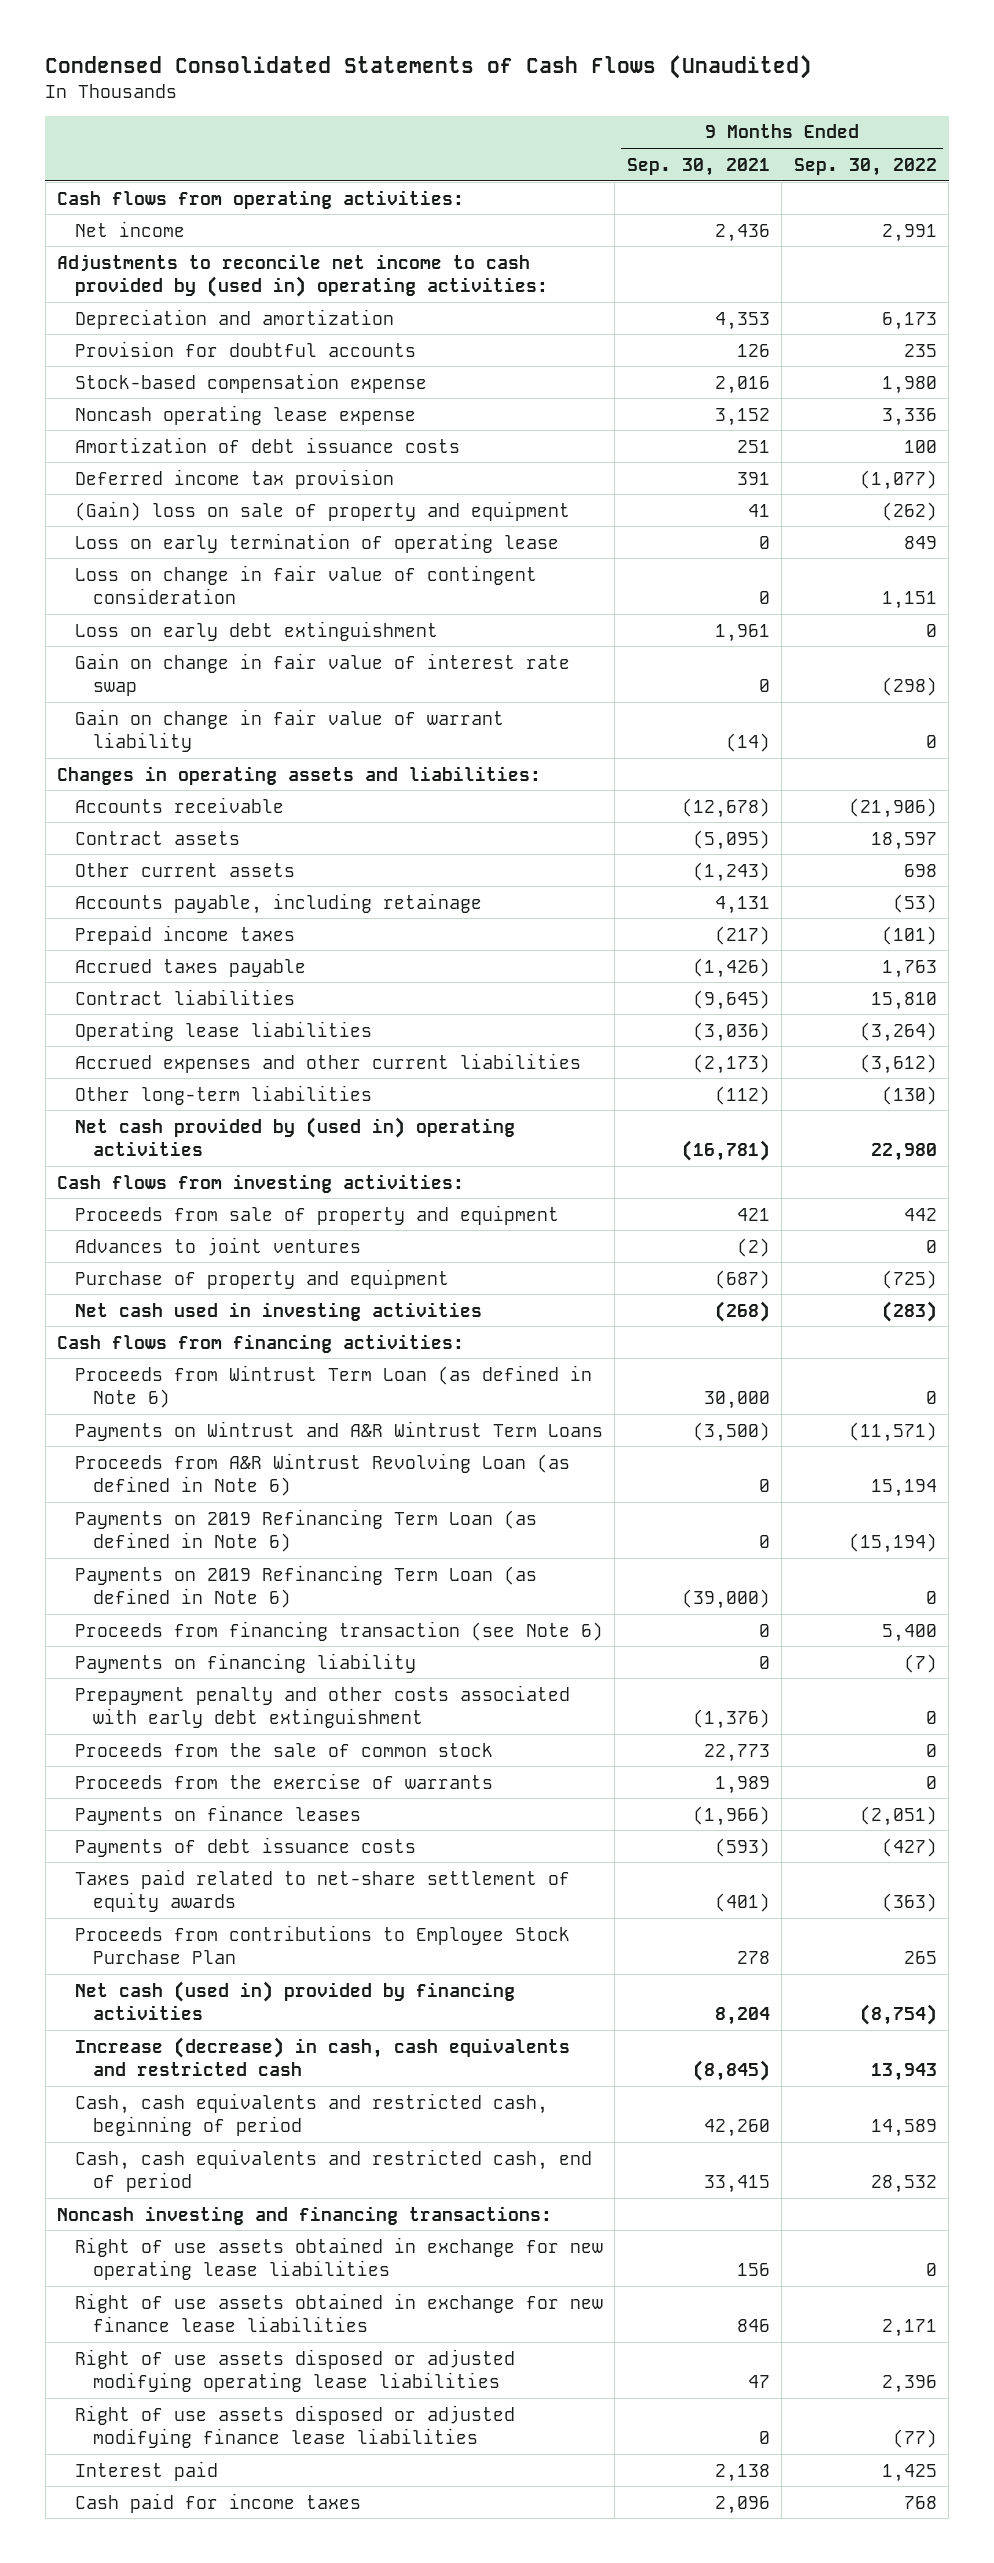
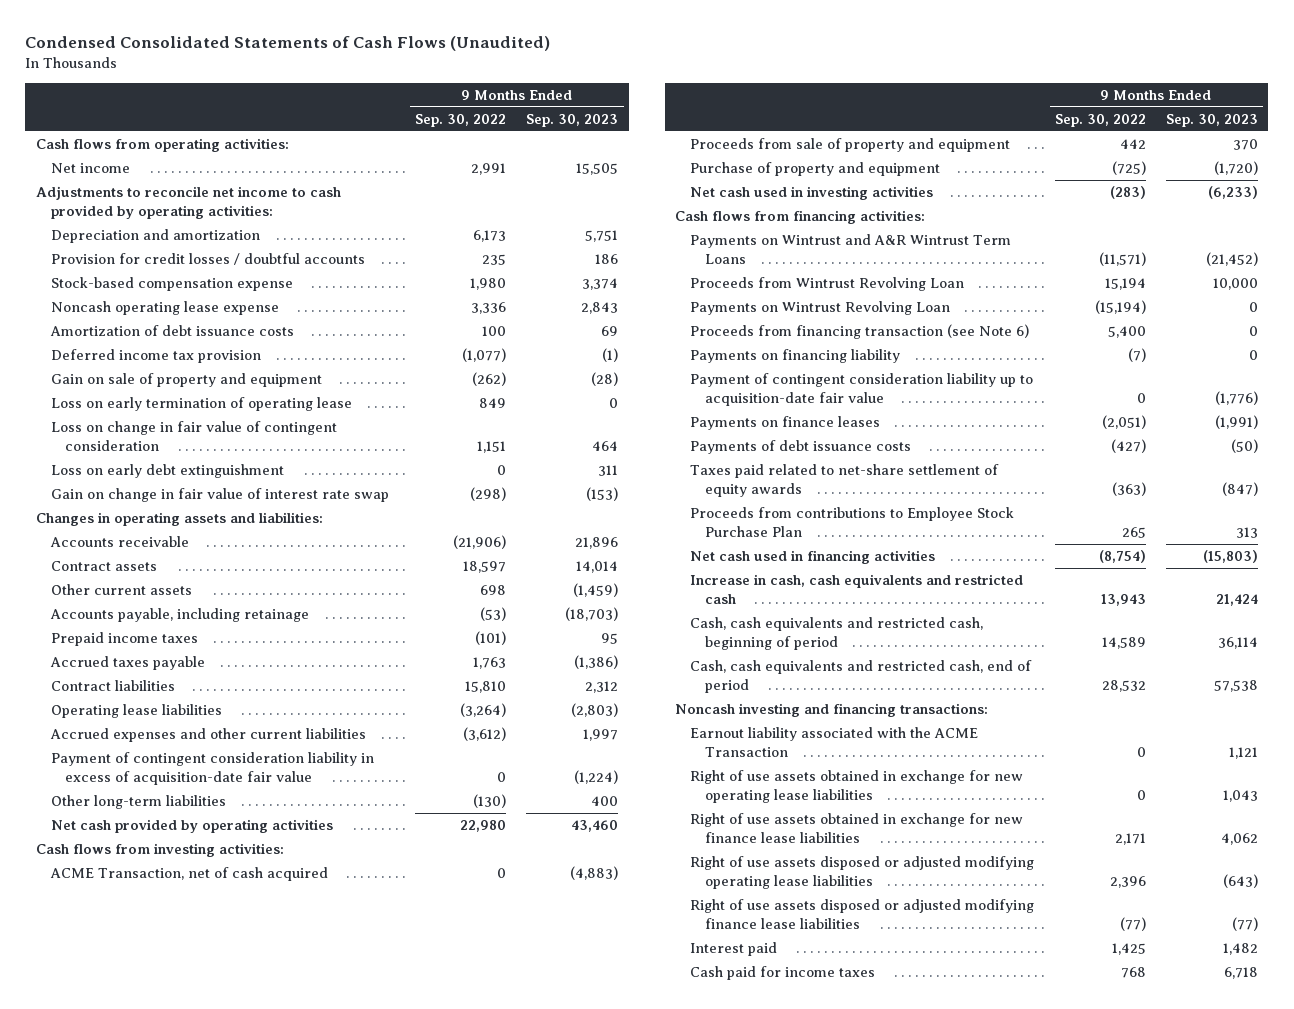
[626,157,770,176] Sep. 30, 2021 -> none
none -> [526,113,619,127] Sep. 30, 2023
[57,253,549,297] Adjustments to reconcile net income to cash provided by (used in) operating activities: -> [35,186,341,220] Adjustments to reconcile net income to cash provided by operating activities:
[75,340,417,357] Provision for doubtful accounts -> [50,253,365,266] Provision for credit losses / doubtful accounts
[75,500,571,521] (Gain) loss on sale of property and equipment -> [50,373,322,388] Gain on sale of property and equipment
[75,708,505,752] Gain on change in fair value of warrant liability -> none
none -> [50,752,374,786] Payment of contingent consideration liability in excess of acquisition-date fair value
[75,1116,516,1156] Net cash provided by (used in) operating activities -> [50,819,333,834] Net cash provided by operating activities
none -> [49,867,328,882] ACME Transaction, net of cash acquired
[75,1236,362,1256] Advances to joint ventures -> none
[75,1364,593,1408] Proceeds from Wintrust Term Loan (as defined in Note 6) -> none
[75,1564,538,1608] Payments on 2019 Refinancing Term Loan (as defined in Note 6) -> none
[75,1452,571,1496] Proceeds from A&R Wintrust Revolving Loan (as defined in Note 6) -> [690,277,965,292] Proceeds from Wintrust Revolving Loan
[75,1508,538,1552] Payments on 2019 Refinancing Term Loan (as defined in Note 6) -> [690,301,951,316] Payments on Wintrust Revolving Loan
[75,1684,571,1728] Prepayment penalty and other costs associated with early debt extinguishment -> none
[75,1742,494,1757] Proceeds from the sale of common stock -> none
[75,1772,494,1789] Proceeds from the exercise of warrants -> none
none -> [690,373,1034,407] Payment of contingent consideration liability up to acquisition-date fair value
[75,1980,516,2020] Net cash (used in) provided by financing activities -> [690,550,936,565] Net cash used in financing activities
[75,2036,571,2076] Increase (decrease) in cash, cash equivalents and restricted cash -> [690,574,1024,605] Increase in cash, cash equivalents and restricted cash
none -> [690,727,979,758] Earnout liability associated with the ACME Transaction

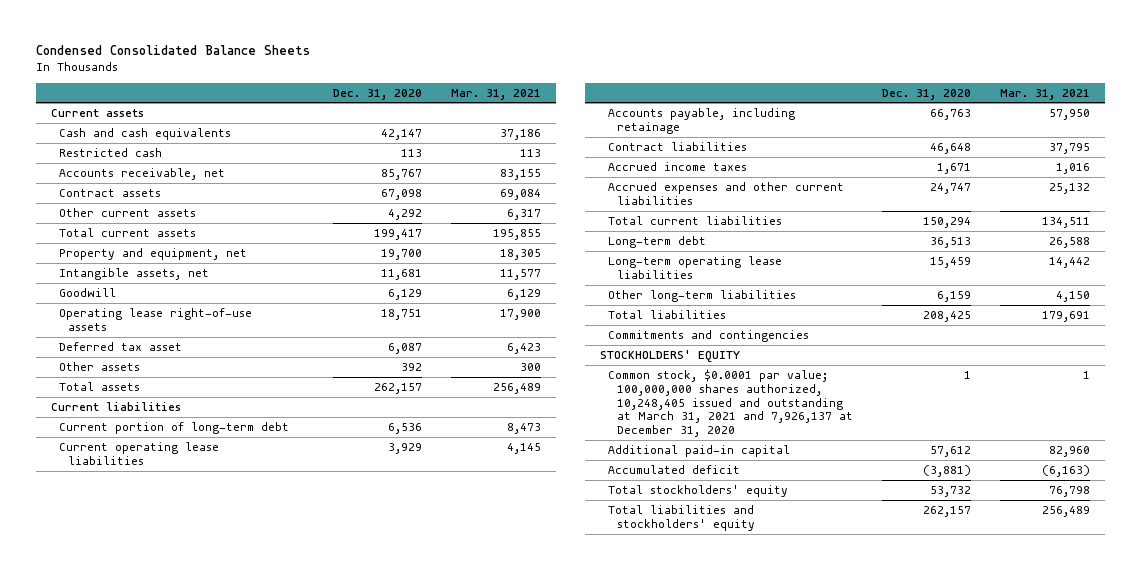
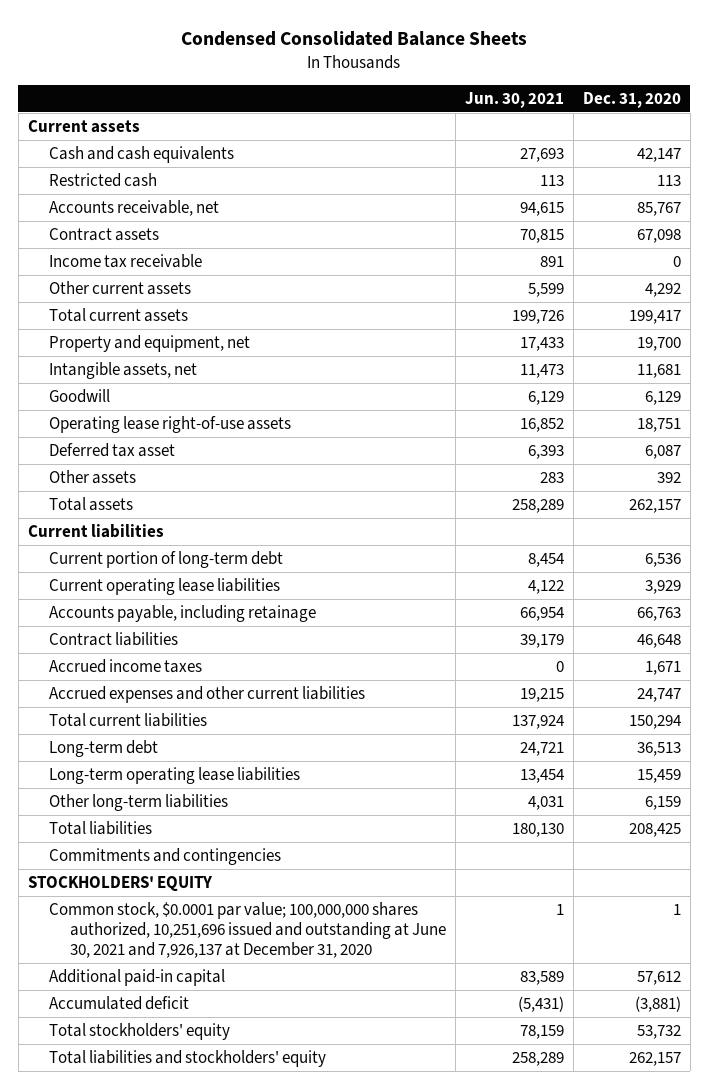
[451,88,542,100] Mar. 31, 2021 -> none
none -> [464,92,564,109] Jun. 30, 2021
none -> [48,254,202,269] Income tax receivable
[608,368,853,438] Common stock, $0.0001 par value; 100,000,000 shares authorized, 10,248,405 issued and outstanding at March 31, 2021 and 7,926,137 at December 31, 2020 -> [48,902,447,959] Common stock, $0.0001 par value; 100,000,000 shares authorized, 10,251,696 issued and outstanding at June 30, 2021 and 7,926,137 at December 31, 2020

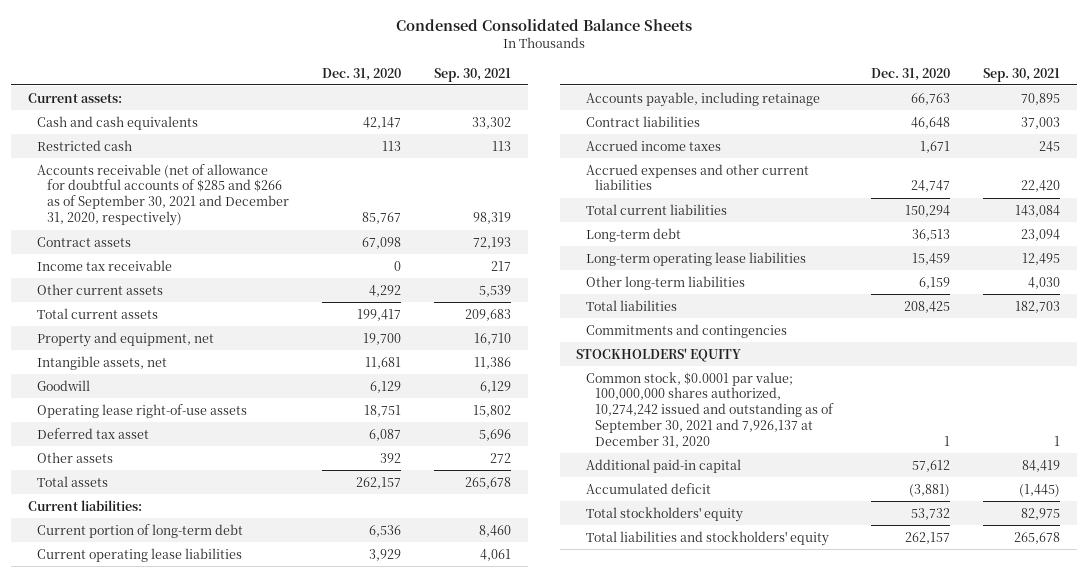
[464,92,564,109] Jun. 30, 2021 -> none
none -> [434,67,512,82] Sep. 30, 2021
[27,120,140,134] Current assets -> [27,92,122,103] Current assets:
[48,200,219,217] Accounts receivable, net -> [37,163,289,227] Accounts receivable (net of allowance for doubtful accounts of $285 and $266 as of September 30, 2021 and December 31, 2020, respectively)
[27,524,164,539] Current liabilities -> [27,499,142,511] Current liabilities:
[48,902,447,959] Common stock, $0.0001 par value; 100,000,000 shares authorized, 10,251,696 issued and outstanding at June 30, 2021 and 7,926,137 at December 31, 2020 -> [585,371,835,449] Common stock, $0.0001 par value; 100,000,000 shares authorized, 10,274,242 issued and outstanding as of September 30, 2021 and 7,926,137 at December 31, 2020

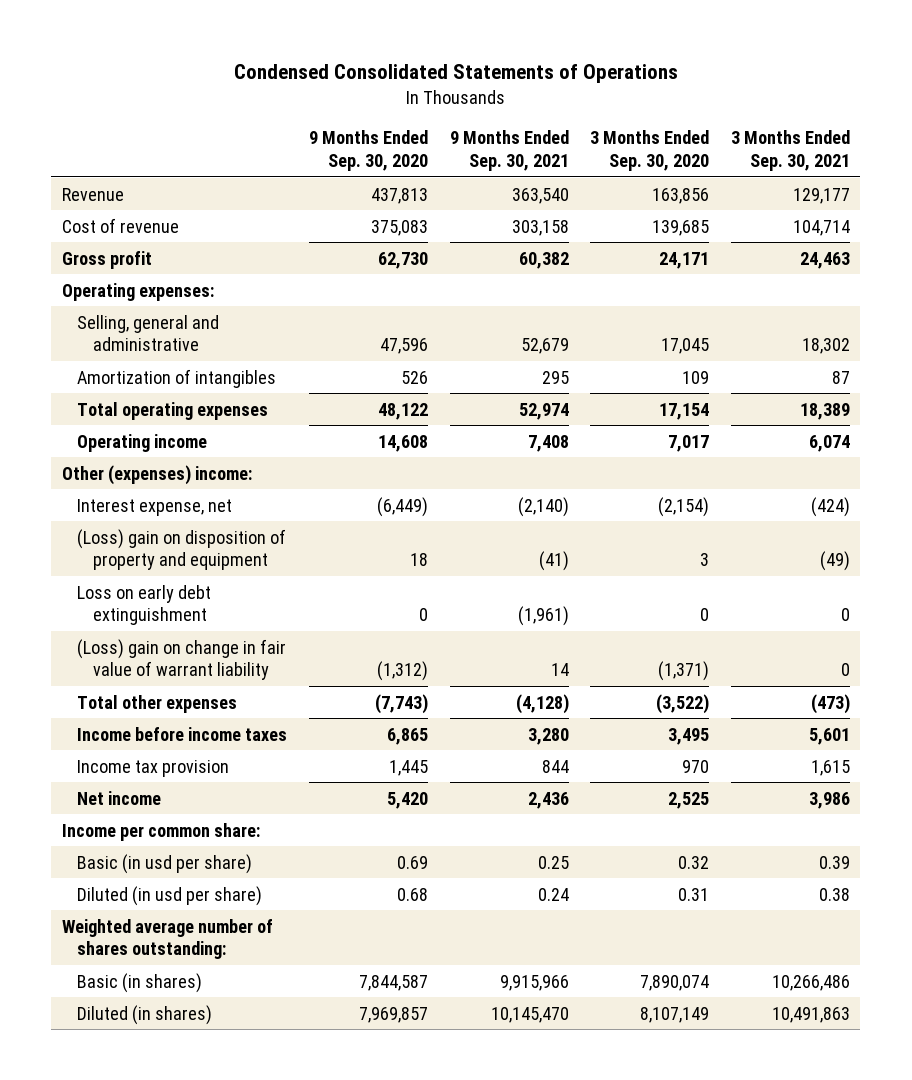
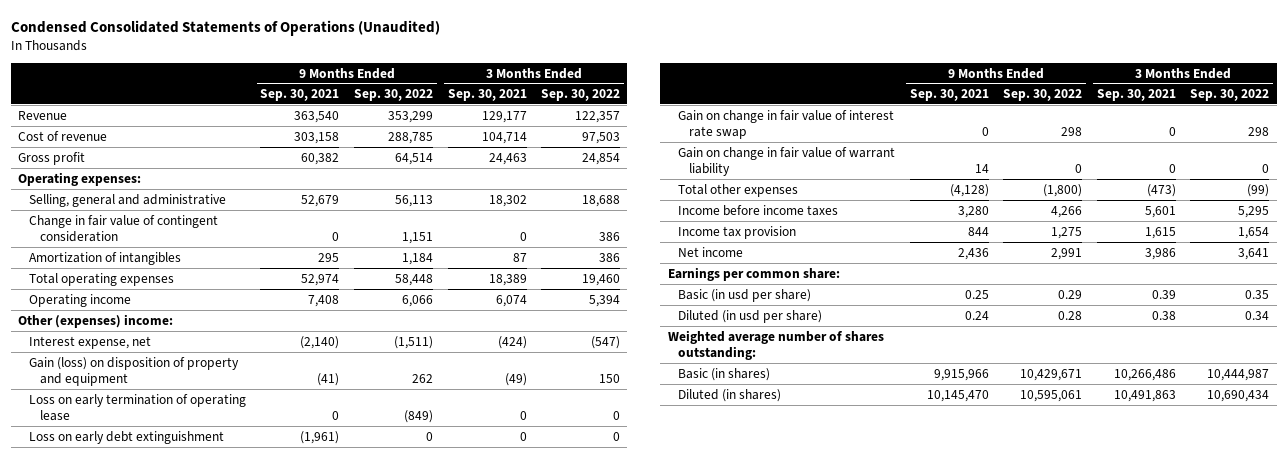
[233,64,678,84] Condensed Consolidated Statements of Operations -> [11,19,441,36] Condensed Consolidated Statements of Operations (Unaudited)
[309,130,429,172] 9 Months Ended Sep. 30, 2020 -> none
[590,130,710,172] 3 Months Ended Sep. 30, 2020 -> none
none -> [354,89,434,102] Sep. 30, 2022
none -> [541,89,621,102] Sep. 30, 2022
none -> [28,214,218,242] Change in fair value of contingent consideration
[77,528,287,571] (Loss) gain on disposition of property and equipment -> [28,356,239,386] Gain (loss) on disposition of property and equipment
none -> [28,393,246,421] Loss on early termination of operating lease
none -> [678,109,895,139] Gain on change in fair value of interest rate swap
[77,638,287,681] (Loss) gain on change in fair value of warrant liability -> [678,146,896,176] Gain on change in fair value of warrant liability
[62,822,261,841] Income per common share: -> [667,266,840,281] Earnings per common share:

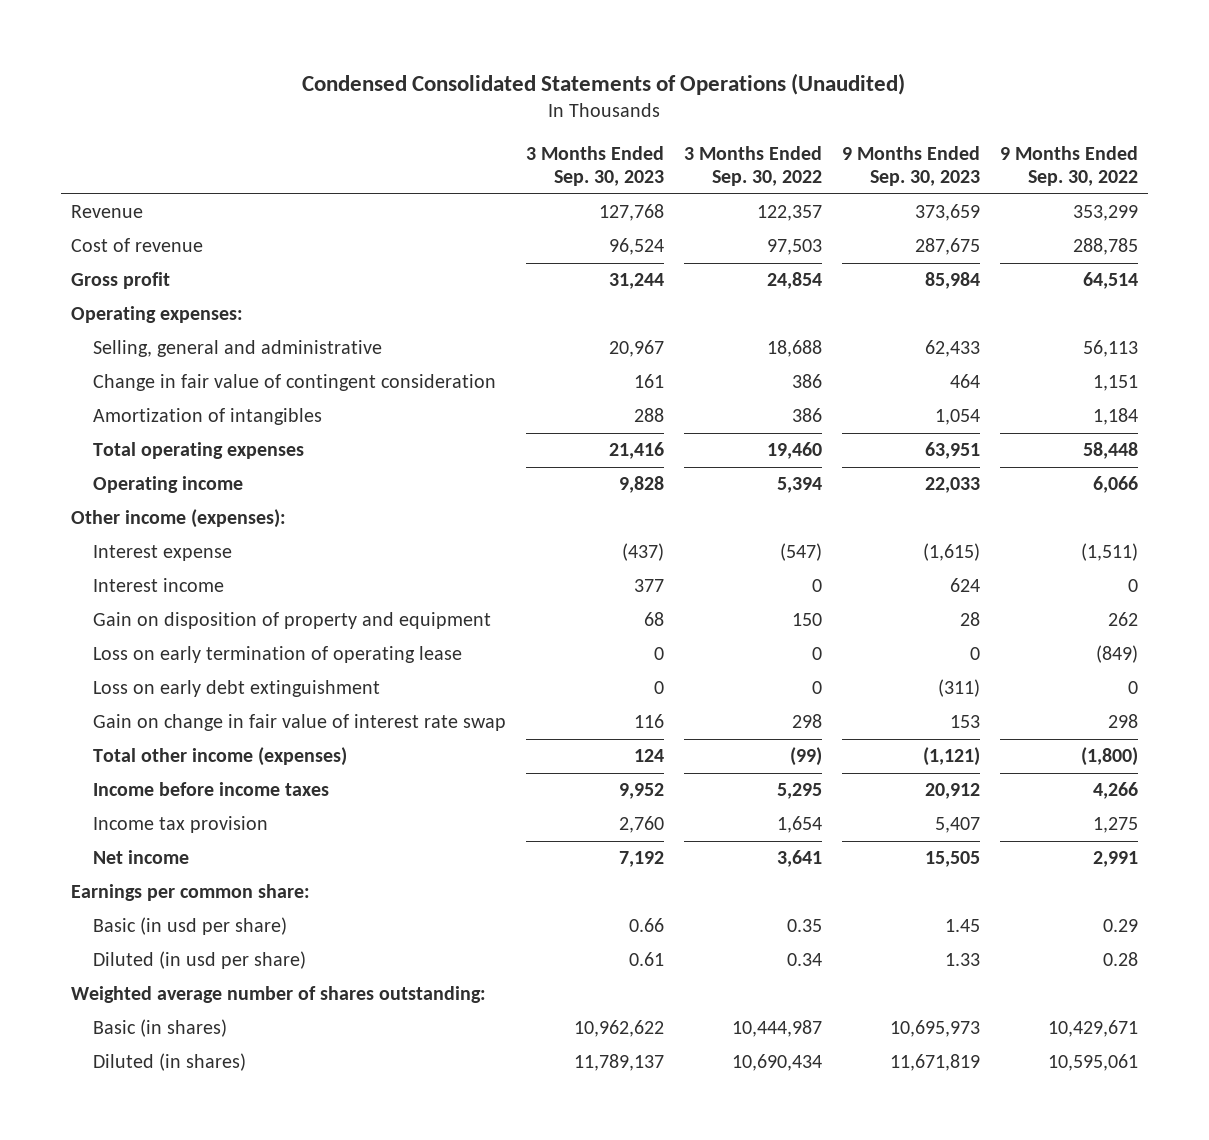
[260,89,340,102] Sep. 30, 2021 -> none
[447,89,527,102] Sep. 30, 2021 -> none
none -> [525,146,664,186] 3 Months Ended Sep. 30, 2023
none -> [841,146,980,186] 9 Months Ended Sep. 30, 2023
[18,313,174,328] Other (expenses) income: -> [70,509,286,529] Other income (expenses):
[28,335,151,349] Interest expense, net -> [92,545,232,562] Interest expense
none -> [92,578,224,593] Interest income
[28,356,239,386] Gain (loss) on disposition of property and equipment -> [92,612,491,630] Gain on disposition of property and equipment
[678,146,896,176] Gain on change in fair value of warrant liability -> none
[678,183,799,197] Total other expenses -> [92,747,347,767] Total other income (expenses)

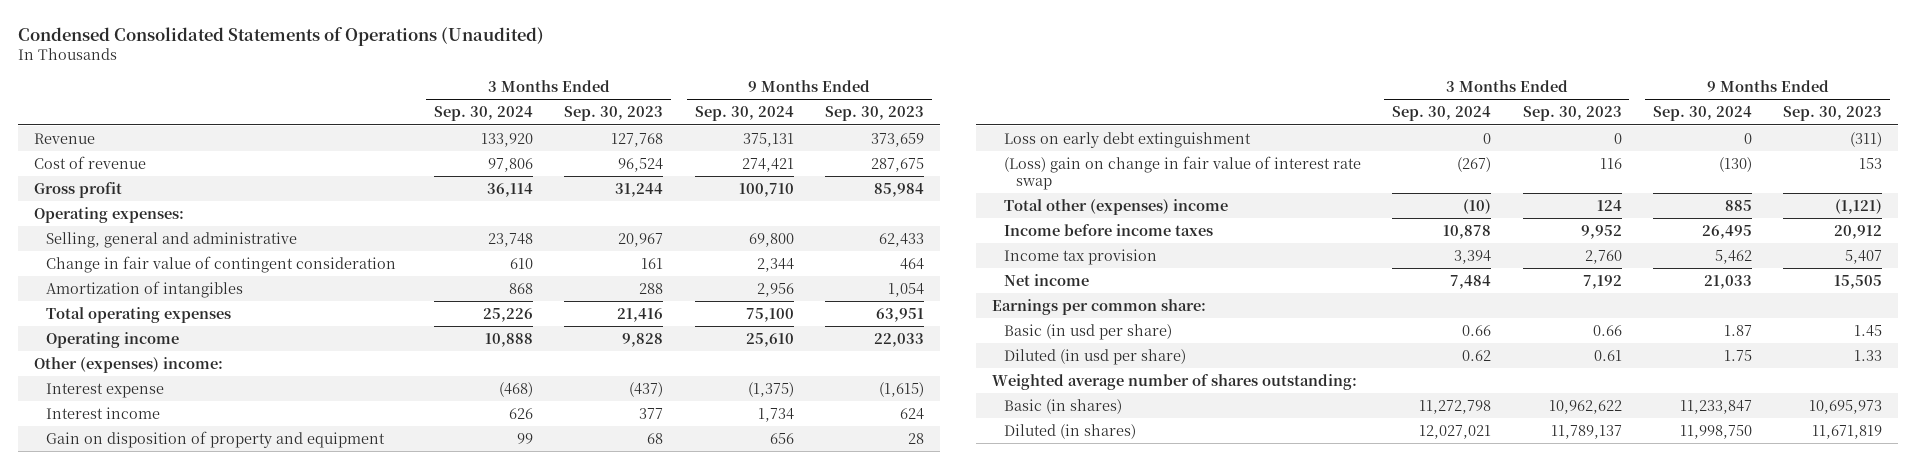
[683,146,822,186] 3 Months Ended Sep. 30, 2022 -> none
[999,146,1138,186] 9 Months Ended Sep. 30, 2022 -> none
none -> [434,106,534,122] Sep. 30, 2024
none -> [694,106,794,122] Sep. 30, 2024
[70,509,286,529] Other income (expenses): -> [33,356,223,373] Other (expenses) income:
[92,646,462,664] Loss on early termination of operating lease -> none
[92,714,506,732] Gain on change in fair value of interest rate swap -> [1003,155,1361,191] (Loss) gain on change in fair value of interest rate swap
[92,747,347,767] Total other income (expenses) -> [1003,198,1228,215] Total other (expenses) income

